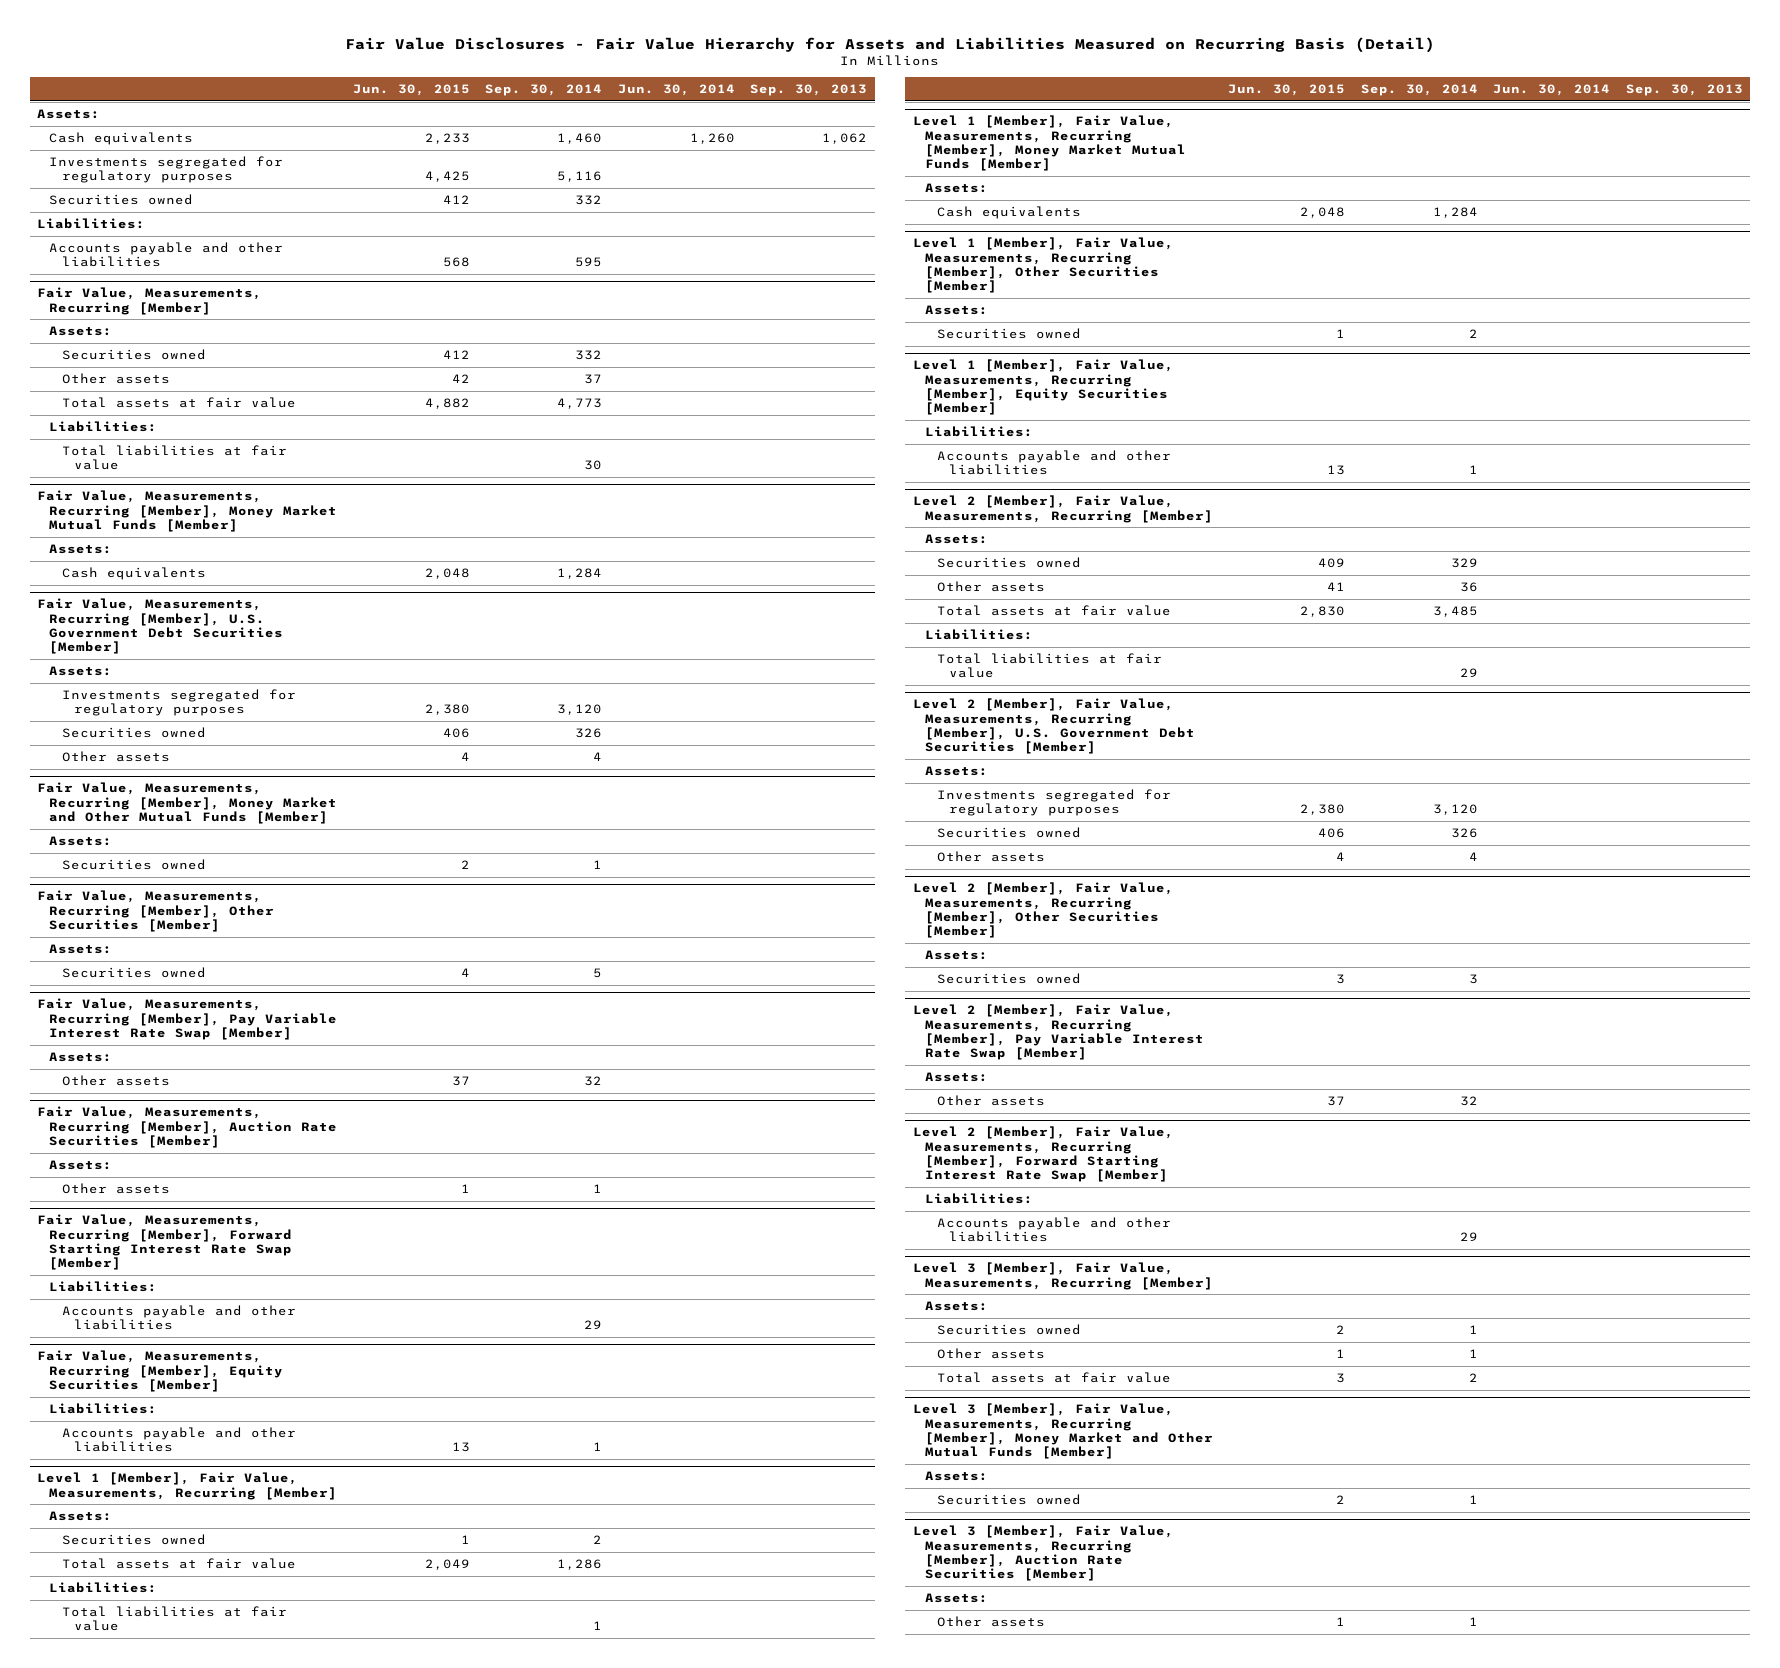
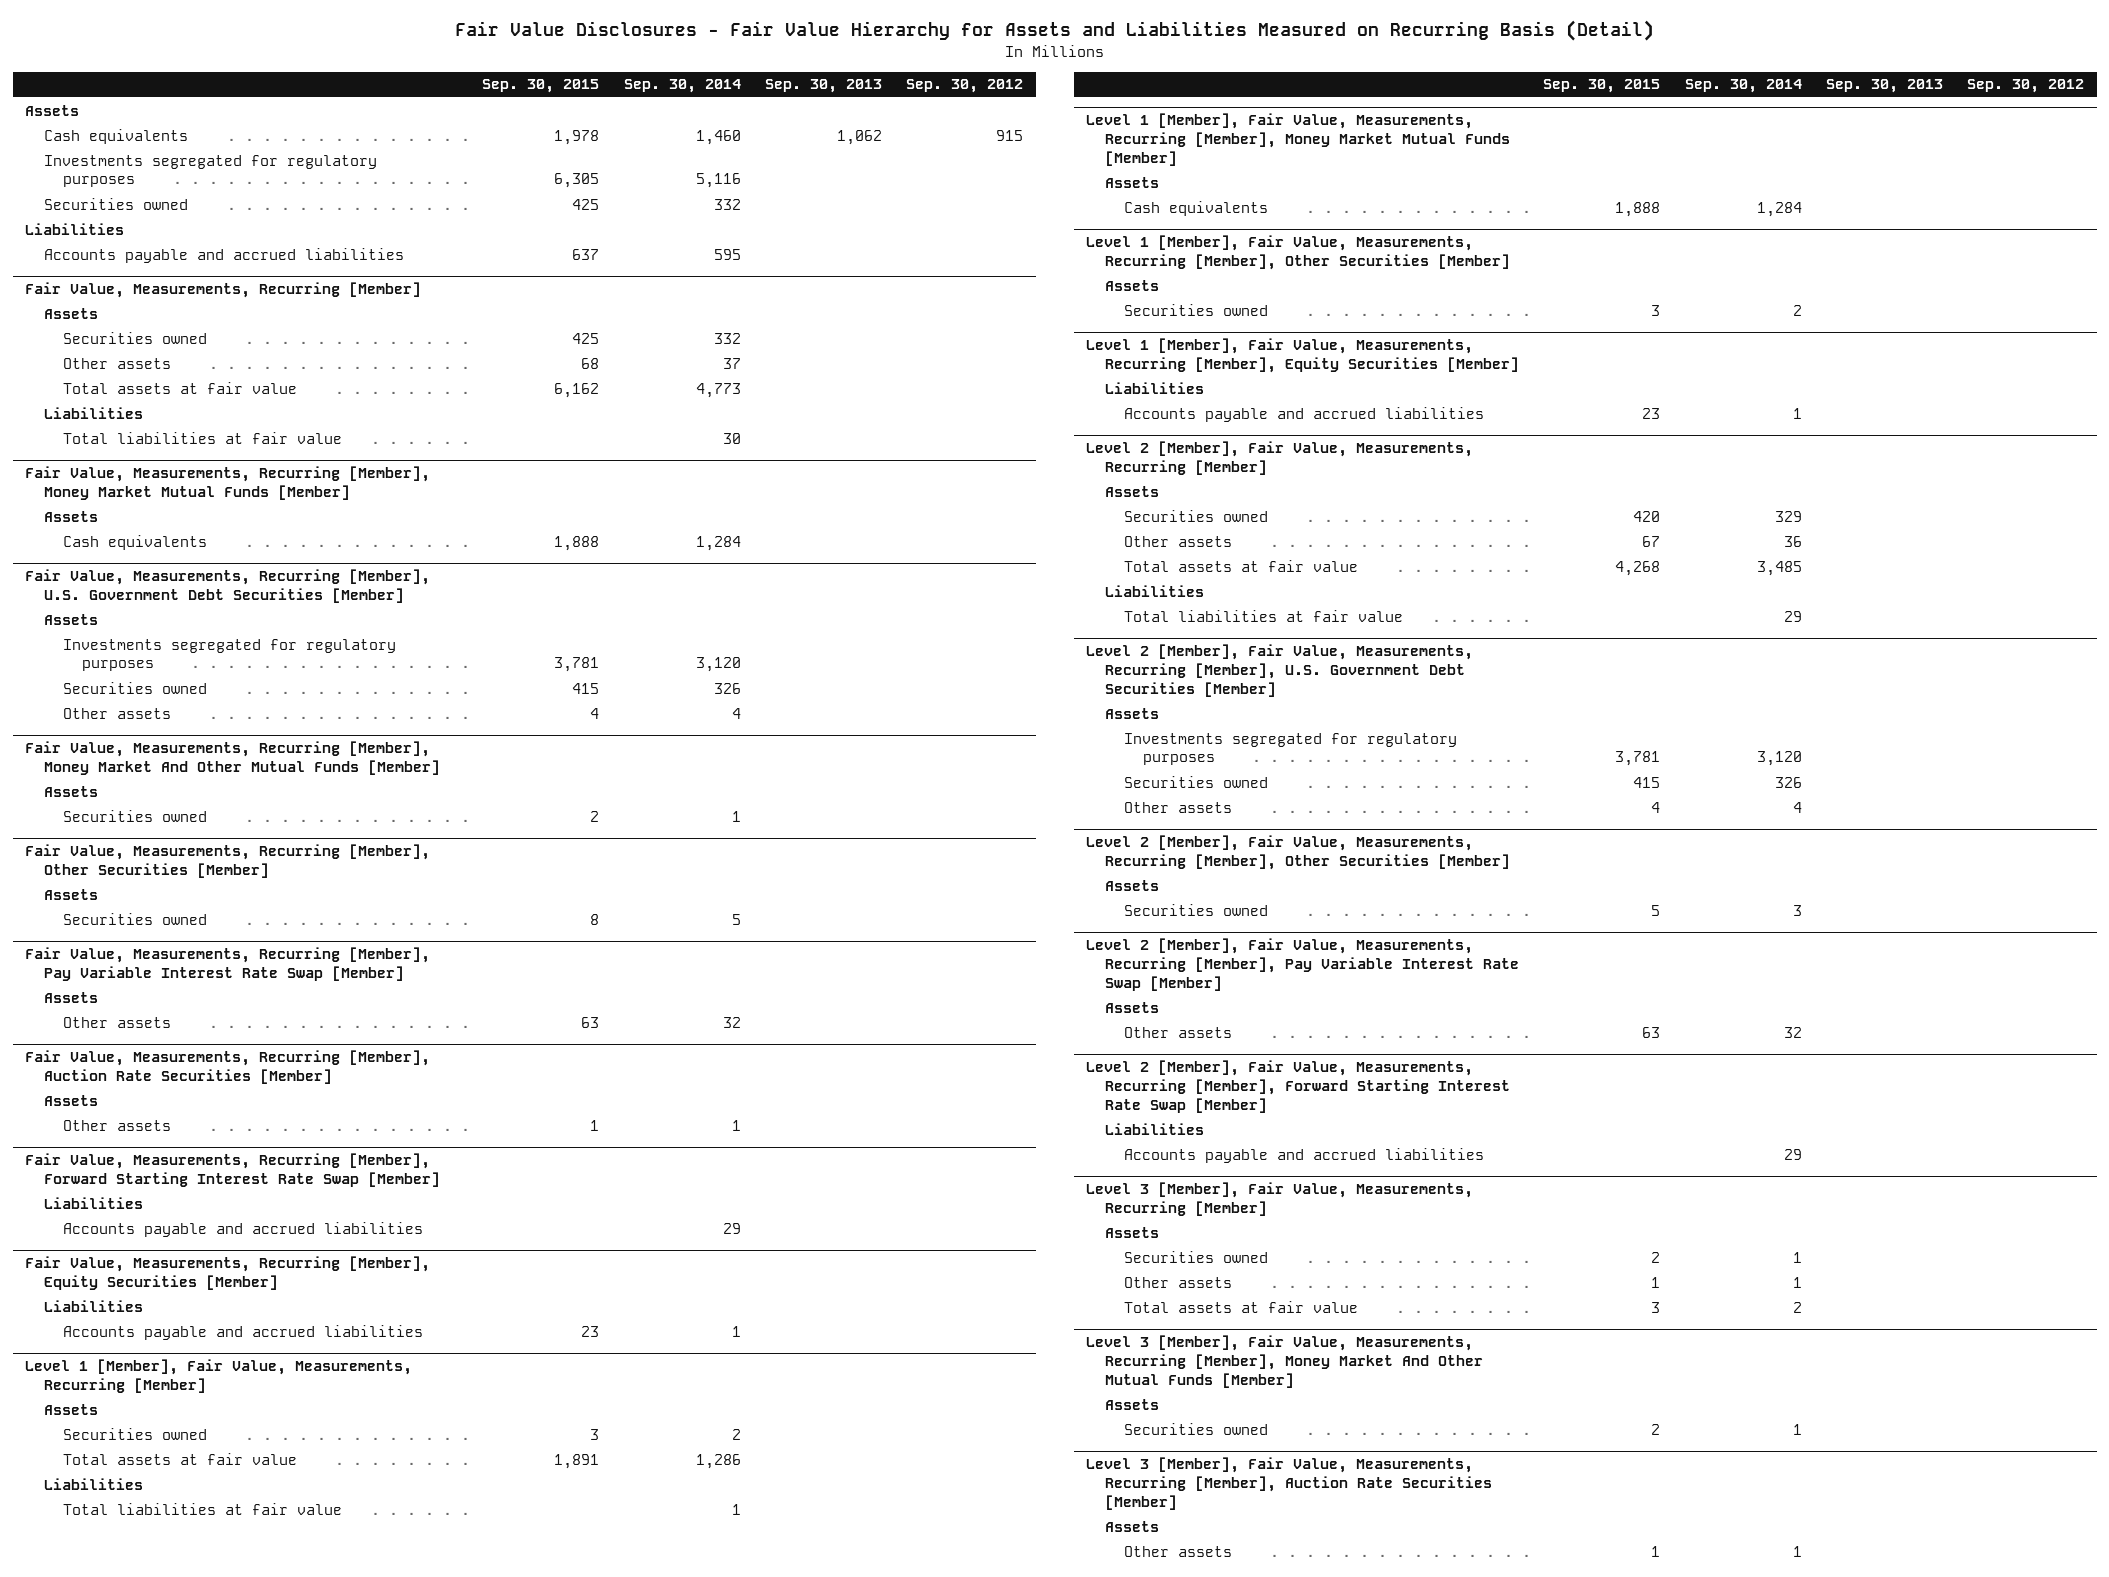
[352,84,470,97] Jun. 30, 2015 -> none
[617,84,735,97] Jun. 30, 2014 -> none
none -> [482,79,600,94] Sep. 30, 2015
none -> [906,79,1024,94] Sep. 30, 2012
[37,109,101,120] Assets: -> [24,104,79,116] Assets
[37,218,146,230] Liabilities: -> [24,222,124,235] Liabilities
[49,242,284,268] Accounts payable and other liabilities -> [43,247,404,263] Accounts payable and accrued liabilities
[49,326,113,337] Assets: -> [43,307,98,319] Assets
[49,421,158,433] Liabilities: -> [43,406,143,419] Liabilities
[49,544,113,555] Assets: -> [43,510,98,522] Assets
[49,666,113,677] Assets: -> [43,613,98,625] Assets
[37,782,338,824] Fair Value, Measurements, Recurring [Member], Money Market and Other Mutual Funds [Member] -> [24,741,440,775] Fair Value, Measurements, Recurring [Member], Money Market And Other Mutual Funds [Member]
[49,836,113,847] Assets: -> [43,785,98,797] Assets
[49,944,113,955] Assets: -> [43,888,98,900] Assets
[49,1052,113,1063] Assets: -> [43,991,98,1003] Assets
[49,1160,113,1171] Assets: -> [43,1094,98,1106] Assets
[49,1281,158,1293] Liabilities: -> [43,1196,143,1209] Liabilities
[61,1305,296,1331] Accounts payable and other liabilities -> [62,1221,423,1237] Accounts payable and accrued liabilities
[49,1403,158,1415] Liabilities: -> [43,1299,143,1312] Liabilities
[61,1427,296,1453] Accounts payable and other liabilities -> [62,1324,423,1340] Accounts payable and accrued liabilities
[49,1511,113,1522] Assets: -> [43,1403,98,1415] Assets
[49,1582,158,1594] Liabilities: -> [43,1477,143,1490] Liabilities
[925,183,989,194] Assets: -> [1104,176,1159,188] Assets
[925,305,989,316] Assets: -> [1104,279,1159,291] Assets
[925,426,1034,438] Liabilities: -> [1104,381,1204,394] Liabilities
[937,450,1172,476] Accounts payable and other liabilities -> [1123,406,1484,422] Accounts payable and accrued liabilities
[925,534,989,545] Assets: -> [1104,485,1159,497] Assets
[925,629,1034,641] Liabilities: -> [1104,584,1204,597] Liabilities
[925,766,989,777] Assets: -> [1104,707,1159,719] Assets
[925,950,989,961] Assets: -> [1104,879,1159,891] Assets
[925,1072,989,1083] Assets: -> [1104,1001,1159,1013] Assets
[925,1193,1034,1205] Liabilities: -> [1104,1122,1204,1135] Liabilities
[937,1217,1172,1243] Accounts payable and other liabilities -> [1123,1147,1484,1163] Accounts payable and accrued liabilities
[925,1301,989,1312] Assets: -> [1104,1226,1159,1238] Assets
[912,1403,1214,1460] Level 3 [Member], Fair Value, Measurements, Recurring [Member], Money Market and Other Mutual Funds [Member] -> [1085,1335,1483,1388] Level 3 [Member], Fair Value, Measurements, Recurring [Member], Money Market And Other Mutual Funds [Member]
[925,1471,989,1482] Assets: -> [1104,1398,1159,1410] Assets
[925,1593,989,1604] Assets: -> [1104,1520,1159,1532] Assets

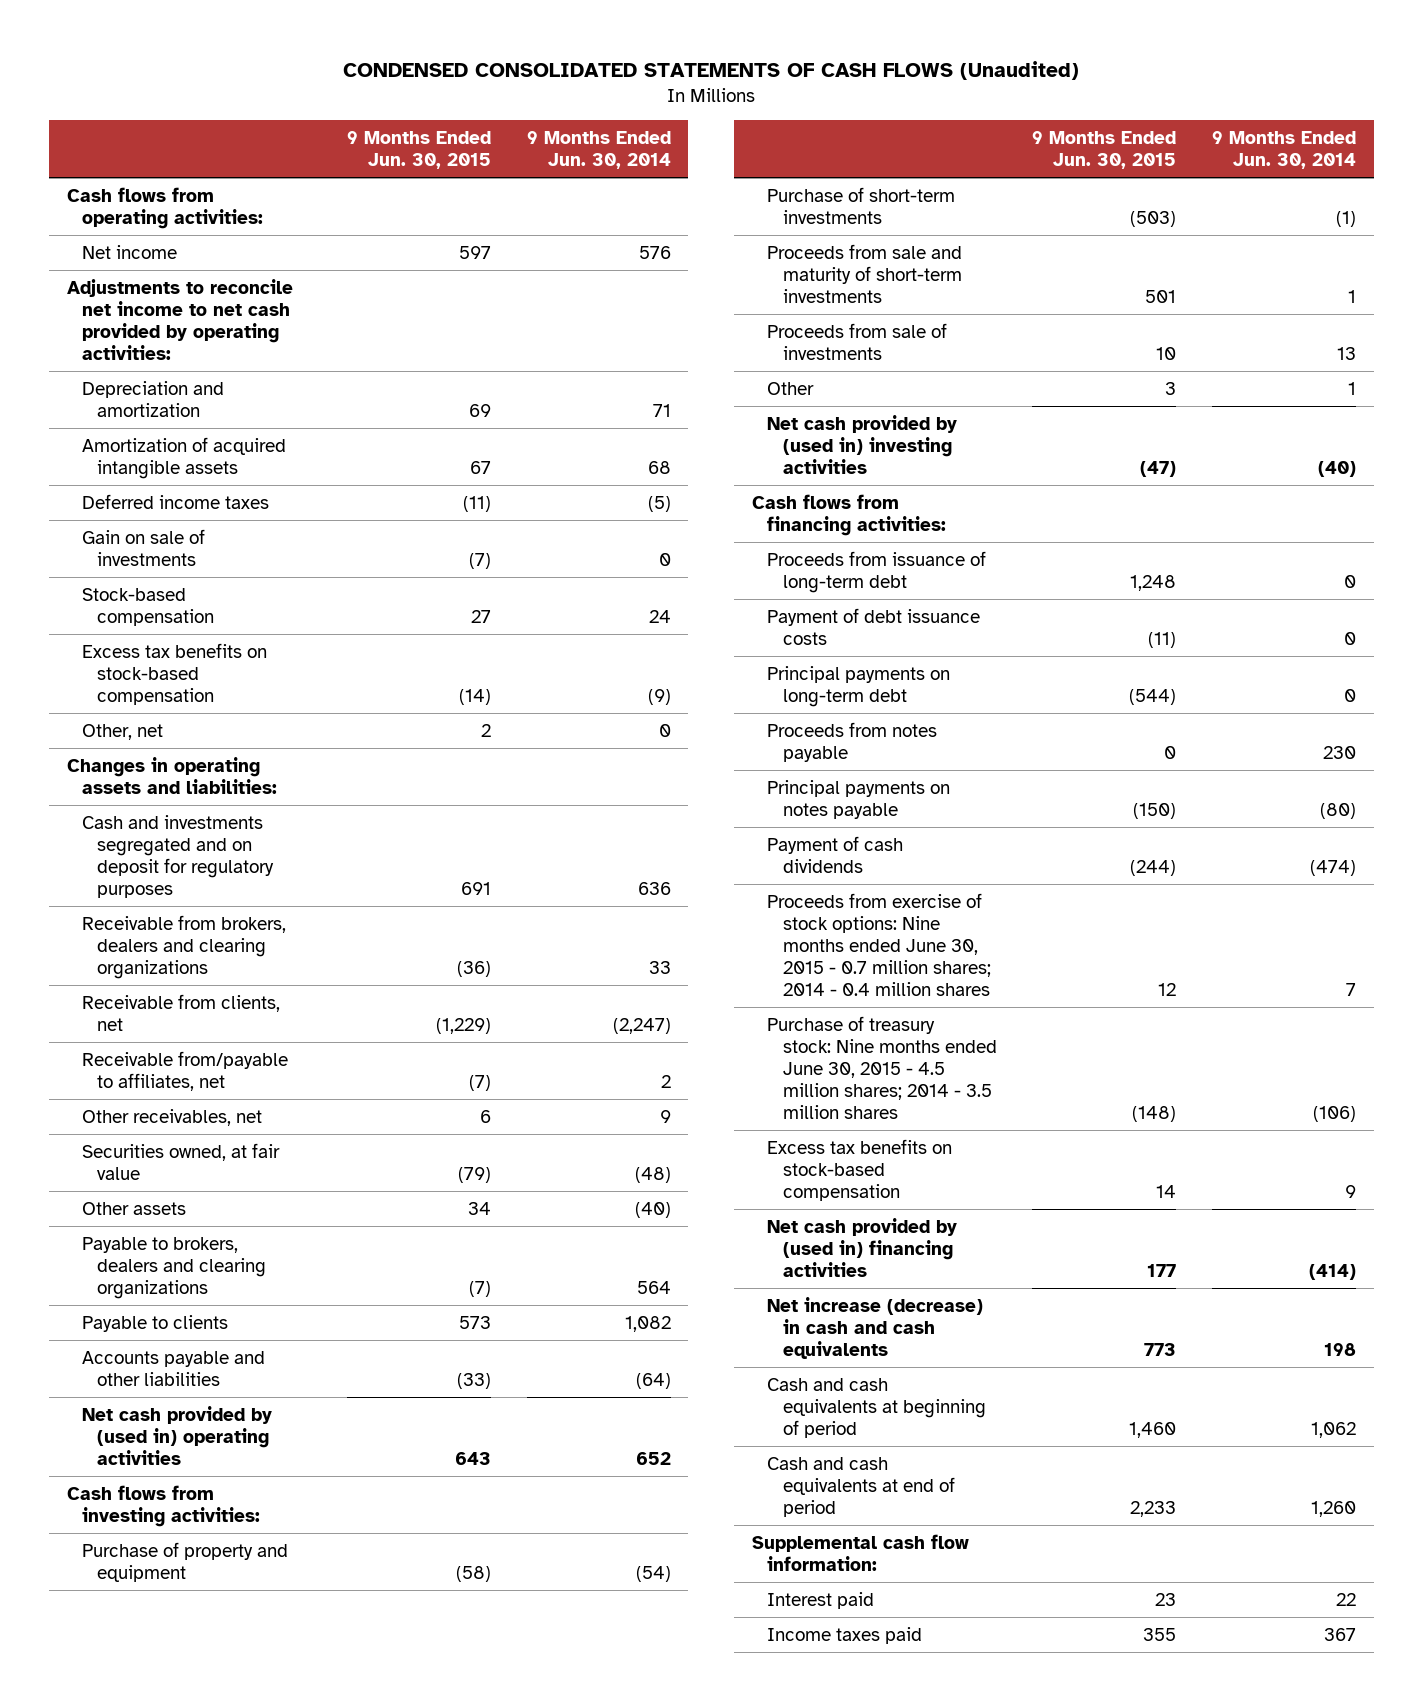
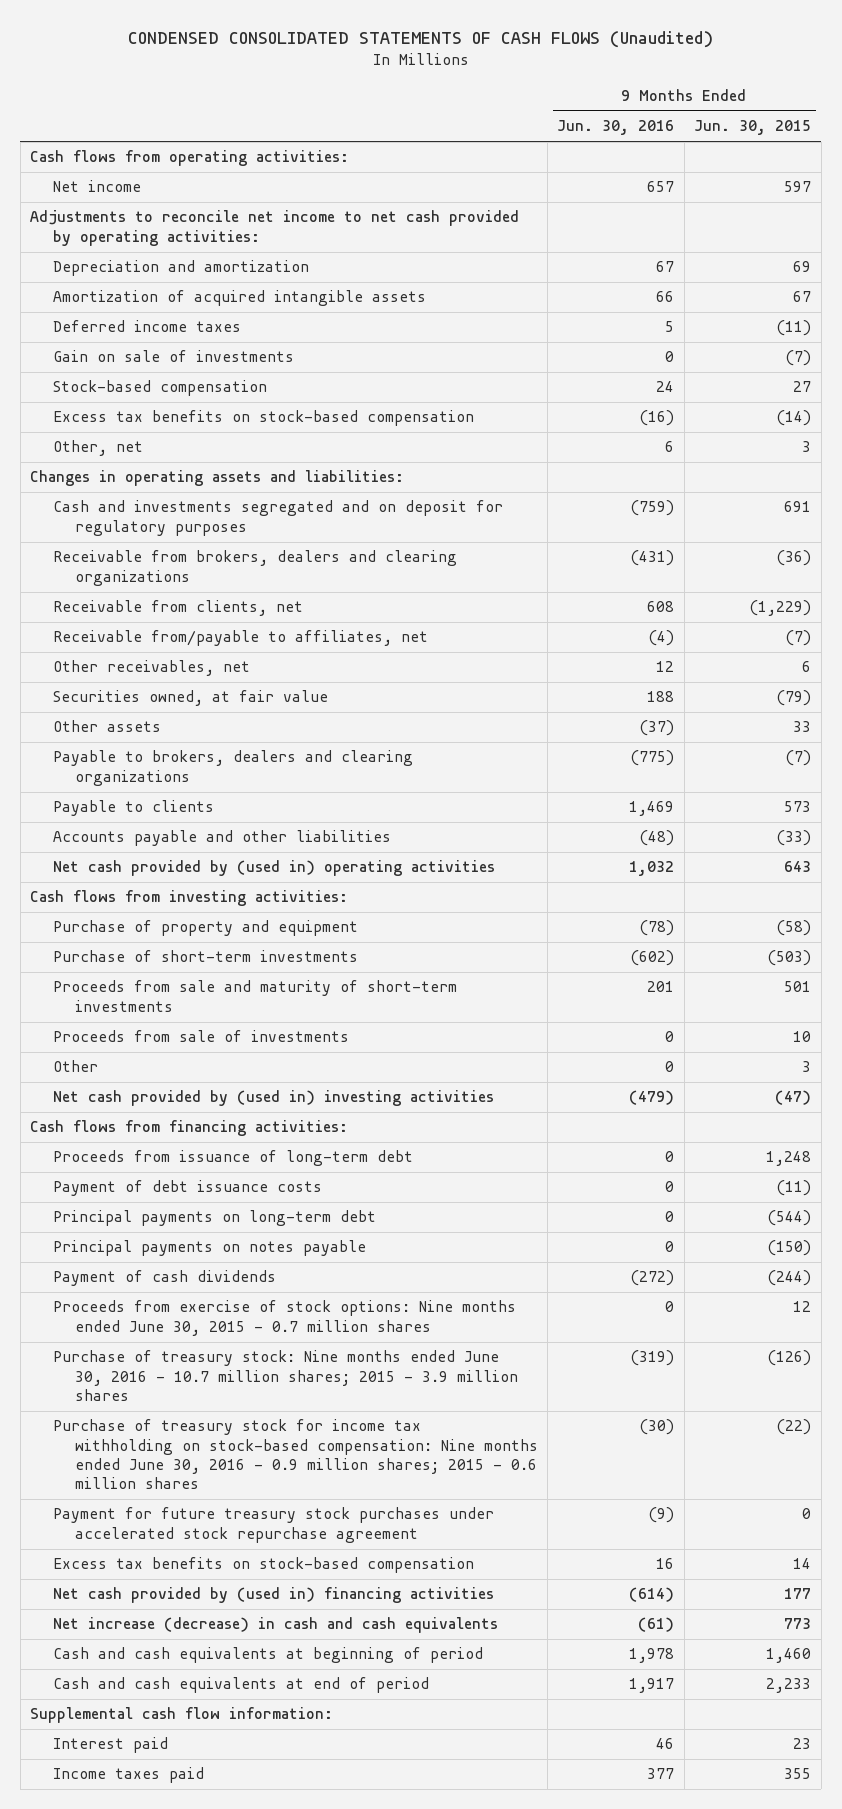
[526,131,671,170] 9 Months Ended Jun. 30, 2014 -> none
none -> [557,120,675,136] Jun. 30, 2016
[480,723,491,737] 2 -> [802,441,812,453] 3
[467,1201,491,1215] 34 -> [793,721,812,733] 33
[767,721,938,762] Proceeds from notes payable -> none
[767,892,991,996] Proceeds from exercise of stock options: Nine months ended June 30, 2015 - 0.7 million shares; 2014 - 0.4 million shares -> [52,1300,516,1336] Proceeds from exercise of stock options: Nine months ended June 30, 2015 - 0.7 million shares
[767,1015,997,1119] Purchase of treasury stock: Nine months ended June 30, 2015 - 4.5 million shares; 2014 - 3.5 million shares -> [52,1350,518,1402] Purchase of treasury stock: Nine months ended June 30, 2016 - 10.7 million shares; 2015 - 3.9 million shares
[1132,1105,1177,1122] (148) -> [767,1350,812,1367] (126)
none -> [52,1419,538,1490] Purchase of treasury stock for income tax withholding on stock-based compensation: Nine months ended June 30, 2016 - 0.9 million shares; 2015 - 0.6 million shares
none -> [52,1507,494,1543] Payment for future treasury stock purchases under accelerated stock repurchase agreement

